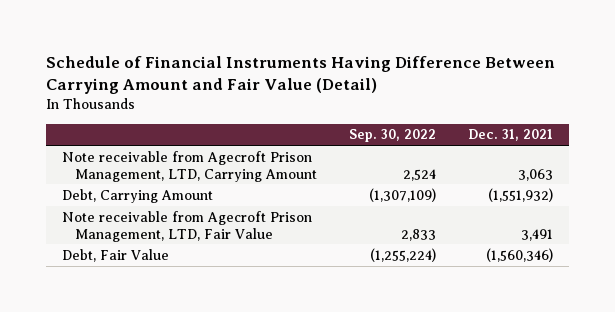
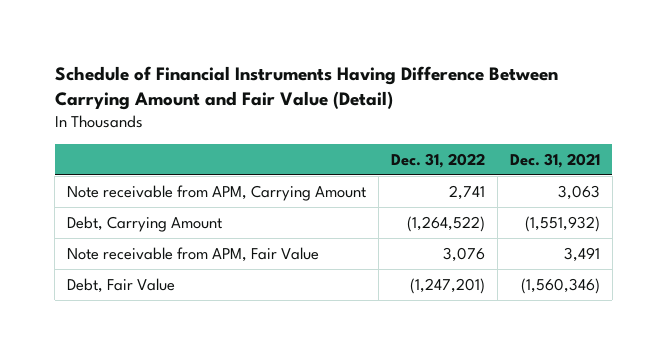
[348,129,436,143] Sep. 30, 2022 -> none
none -> [390,152,485,168] Dec. 31, 2022
[62,150,317,182] Note receivable from Agecroft Prison Management, LTD, Carrying Amount -> [66,184,366,201] Note receivable from APM, Carrying Amount
[62,210,313,242] Note receivable from Agecroft Prison Management, LTD, Fair Value -> [66,246,319,262] Note receivable from APM, Fair Value

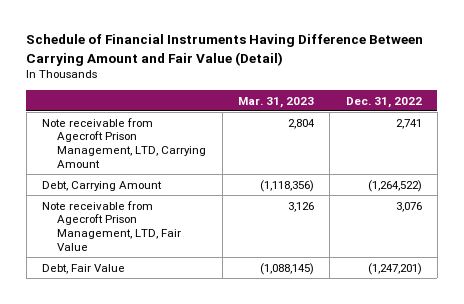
[509,152,600,168] Dec. 31, 2021 -> none
none -> [237,96,314,108] Mar. 31, 2023
[66,184,366,201] Note receivable from APM, Carrying Amount -> [42,117,207,168] Note receivable from Agecroft Prison Management, LTD, Carrying Amount
[66,246,319,262] Note receivable from APM, Fair Value -> [42,200,182,251] Note receivable from Agecroft Prison Management, LTD, Fair Value

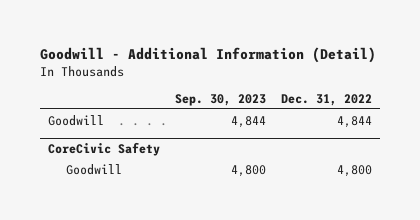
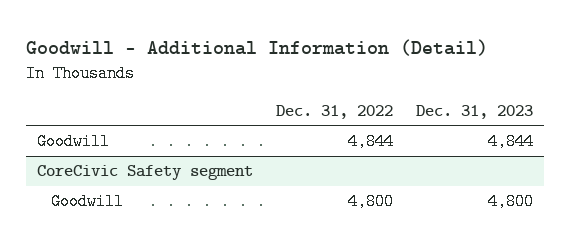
[174,93,266,106] Sep. 30, 2023 -> none
none -> [415,105,533,120] Dec. 31, 2023
[47,142,160,157] CoreCivic Safety -> [37,165,254,181] CoreCivic Safety segment

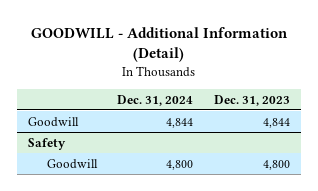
[25,38,488,56] Goodwill - Additional Information (Detail) -> [31,26,289,63] GOODWILL - Additional Information (Detail)
[275,105,393,120] Dec. 31, 2022 -> none
none -> [117,94,194,106] Dec. 31, 2024
[37,165,254,181] CoreCivic Safety segment -> [27,137,66,150] Safety

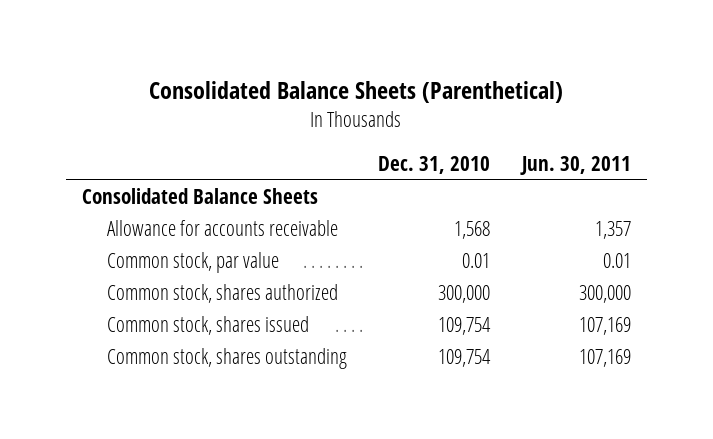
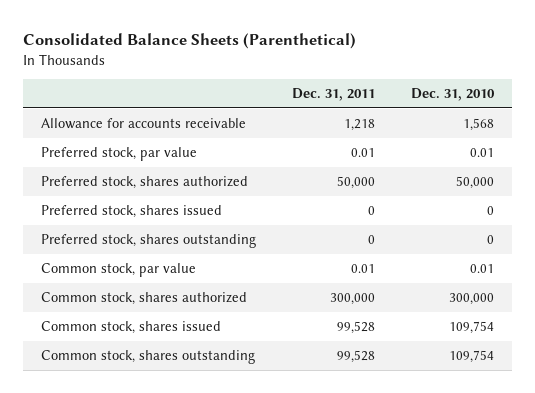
[519,156,631,176] Jun. 30, 2011 -> none
none -> [291,88,375,102] Dec. 31, 2011
[82,188,319,205] Consolidated Balance Sheets -> none
none -> [40,147,197,162] Preferred stock, par value
none -> [40,176,248,190] Preferred stock, shares authorized
none -> [40,205,222,219] Preferred stock, shares issued
none -> [40,234,256,249] Preferred stock, shares outstanding

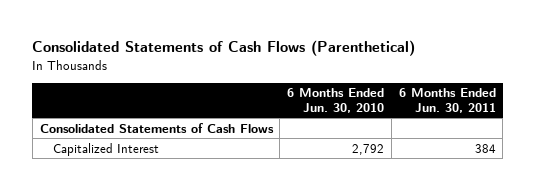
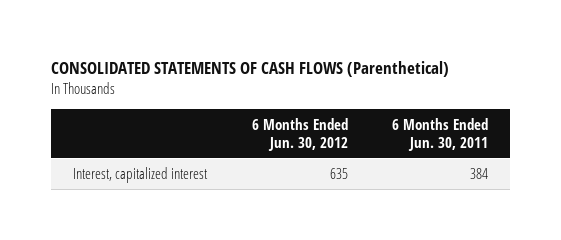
[32,40,416,57] Consolidated Statements of Cash Flows (Parenthetical) -> [51,61,450,78] CONSOLIDATED STATEMENTS OF CASH FLOWS (Parenthetical)
[287,88,385,113] 6 Months Ended Jun. 30, 2010 -> none
none -> [251,117,348,152] 6 Months Ended Jun. 30, 2012
[39,122,274,133] Consolidated Statements of Cash Flows -> none
[52,142,159,156] Capitalized Interest -> [73,167,209,184] Interest, capitalized interest

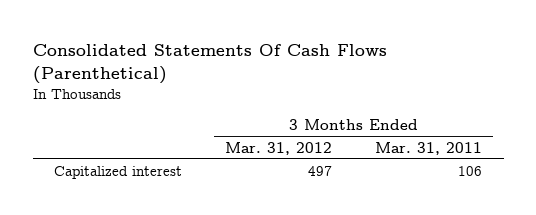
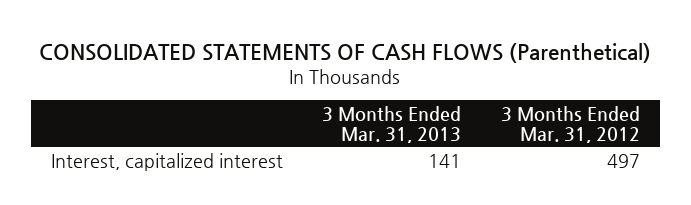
[32,43,387,85] Consolidated Statements Of Cash Flows (Parenthetical) -> [39,42,652,63] CONSOLIDATED STATEMENTS OF CASH FLOWS (Parenthetical)
[375,141,483,155] Mar. 31, 2011 -> none
none -> [322,105,462,144] 3 Months Ended Mar. 31, 2013
[54,166,183,180] Capitalized interest -> [50,153,283,172] Interest, capitalized interest

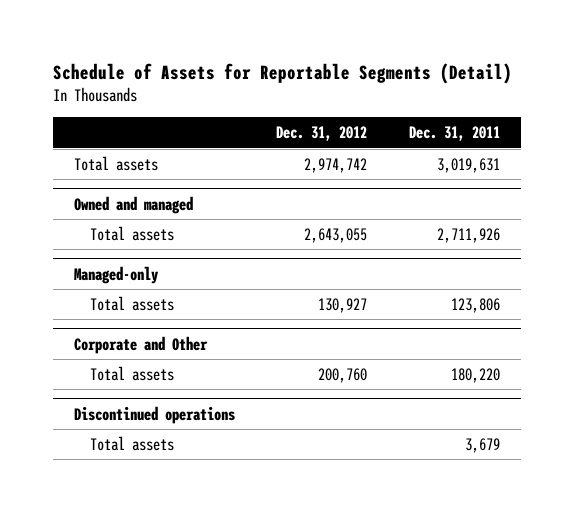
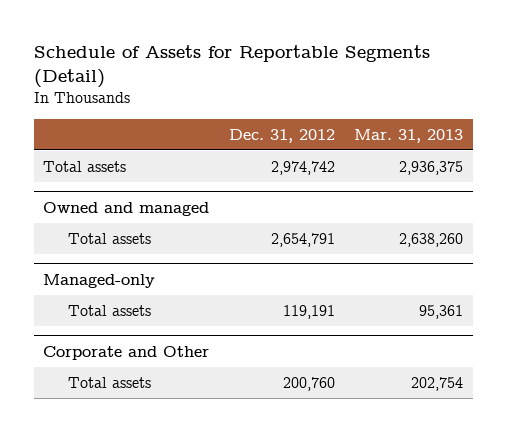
[409,126,501,142] Dec. 31, 2011 -> none
none -> [353,128,463,143] Mar. 31, 2013
[304,227,368,243] 2,643,055 -> [270,232,335,247] 2,654,791
[318,297,368,313] 130,927 -> [282,304,335,319] 119,191
[73,405,235,424] Discontinued operations -> none
[89,435,174,451] Total assets -> none

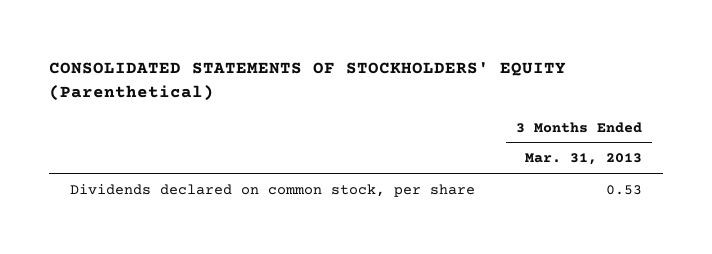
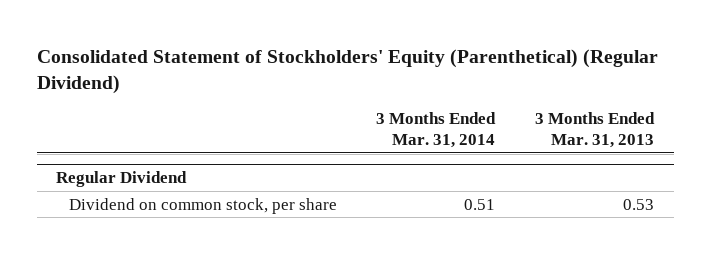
[49,61,567,101] CONSOLIDATED STATEMENTS OF STOCKHOLDERS' EQUITY (Parenthetical) -> [36,48,658,94] Consolidated Statement of Stockholders' Equity (Parenthetical) (Regular Dividend)
none -> [376,111,497,149] 3 Months Ended Mar. 31, 2014
none -> [56,171,188,188] Regular Dividend
[69,183,475,197] Dividends declared on common stock, per share -> [68,197,337,214] Dividend on common stock, per share

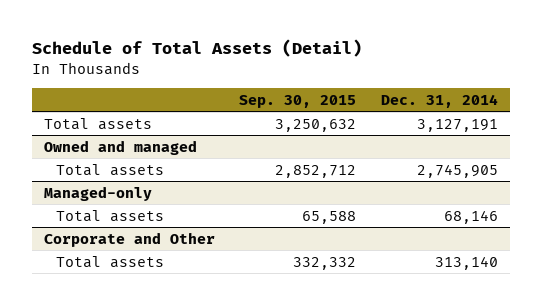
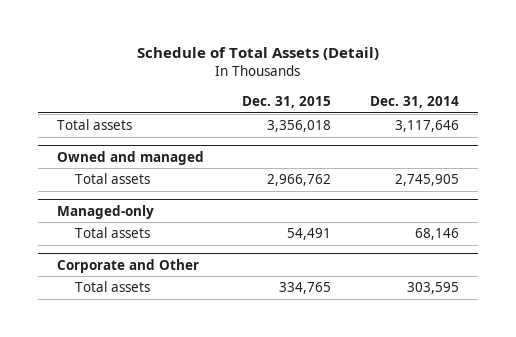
[239,94,357,108] Sep. 30, 2015 -> none
none -> [242,95,332,108] Dec. 31, 2015
[416,118,498,132] 3,127,191 -> [394,120,459,133] 3,117,646
[434,255,498,270] 313,140 -> [406,282,459,295] 303,595

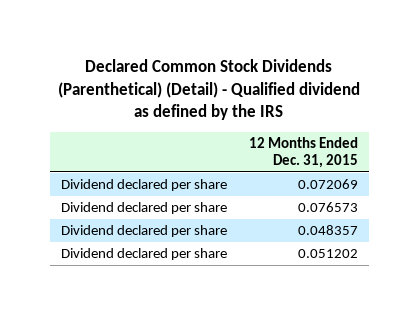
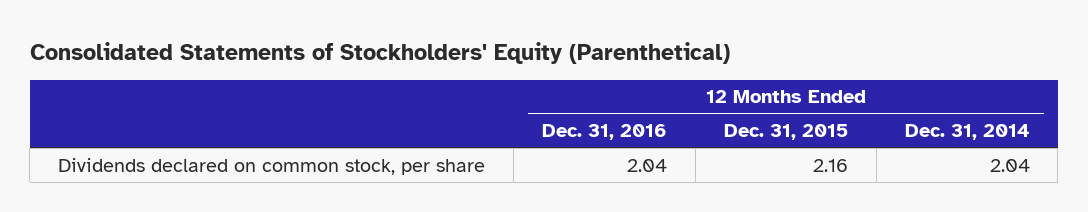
[58,59,361,121] Declared Common Stock Dividends (Parenthetical) (Detail) - Qualified dividend as defined by the IRS -> [29,42,730,65] Consolidated Statements of Stockholders' Equity (Parenthetical)
none -> [542,124,668,141] Dec. 31, 2016
none -> [904,124,1030,141] Dec. 31, 2014
[60,202,227,215] Dividend declared per share -> none
[60,225,227,238] Dividend declared per share -> none
[60,248,227,261] Dividend declared per share -> none
[60,179,227,192] Dividend declared per share -> [58,157,486,175] Dividends declared on common stock, per share
[297,179,358,190] 0.072069 -> [812,158,848,172] 2.16

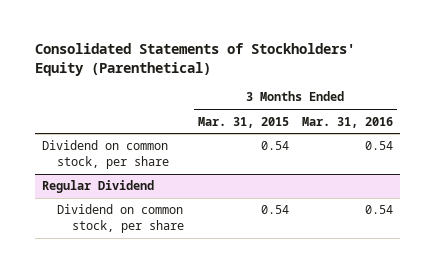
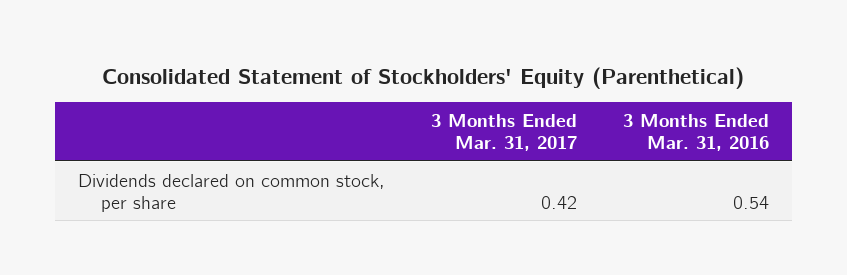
[35,42,356,76] Consolidated Statements of Stockholders' Equity (Parenthetical) -> [102,66,745,89] Consolidated Statement of Stockholders' Equity (Parenthetical)
[197,116,289,128] Mar. 31, 2015 -> none
none -> [430,114,577,152] 3 Months Ended Mar. 31, 2017
[41,180,154,194] Regular Dividend -> none
[57,204,185,233] Dividend on common stock, per share -> none
[41,140,170,169] Dividend on common stock, per share -> [78,173,386,212] Dividends declared on common stock, per share

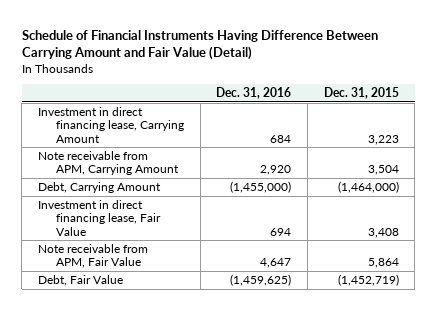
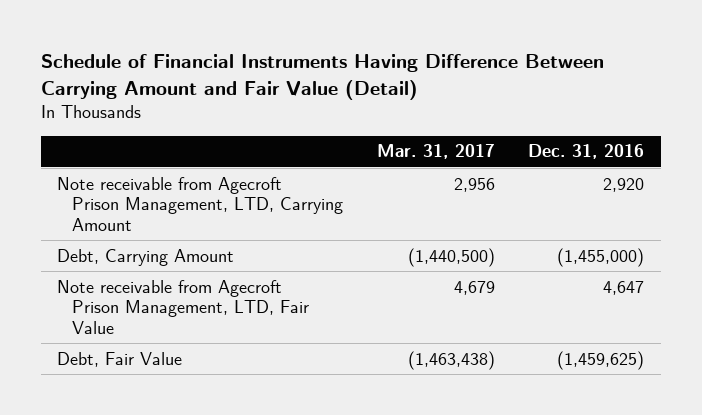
[323,87,399,100] Dec. 31, 2015 -> none
none -> [376,144,495,160] Mar. 31, 2017
[37,106,185,143] Investment in direct financing lease, Carrying Amount -> none
[37,150,180,176] Note receivable from APM, Carrying Amount -> [57,176,344,231] Note receivable from Agecroft Prison Management, LTD, Carrying Amount
[37,199,162,236] Investment in direct financing lease, Fair Value -> none
[37,243,148,269] Note receivable from APM, Fair Value -> [57,279,310,334] Note receivable from Agecroft Prison Management, LTD, Fair Value

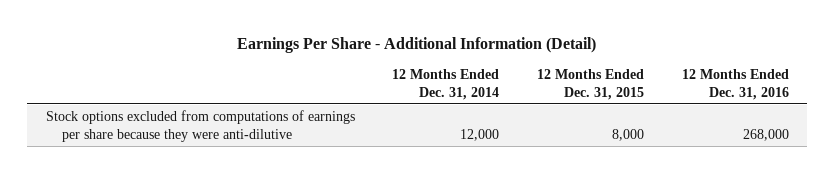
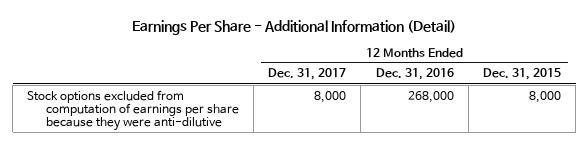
[392,68,500,100] 12 Months Ended Dec. 31, 2014 -> none
none -> [268,68,347,81] Dec. 31, 2017
[45,109,355,143] Stock options excluded from computations of earnings per share because they were anti-dilutive -> [27,89,239,132] Stock options excluded from computation of earnings per share because they were anti-dilutive

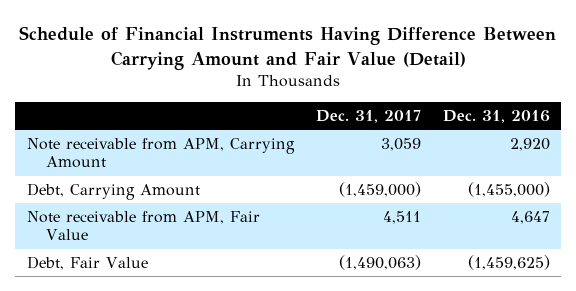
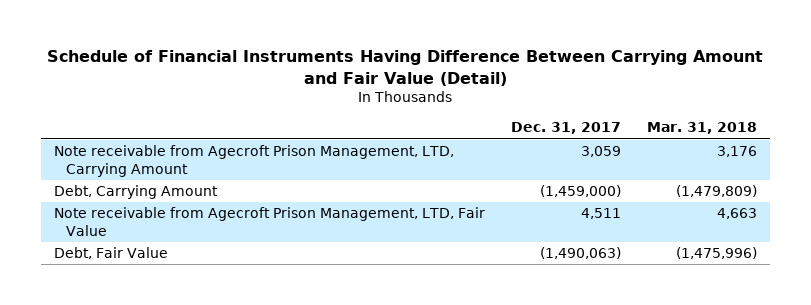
[442,110,550,124] Dec. 31, 2016 -> none
none -> [647,122,758,135] Mar. 31, 2018
[26,138,295,169] Note receivable from APM, Carrying Amount -> [53,145,454,177] Note receivable from Agecroft Prison Management, LTD, Carrying Amount
[26,211,260,241] Note receivable from APM, Fair Value -> [53,207,485,236] Note receivable from Agecroft Prison Management, LTD, Fair Value

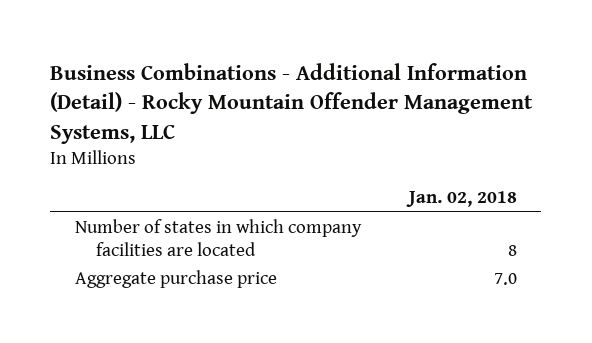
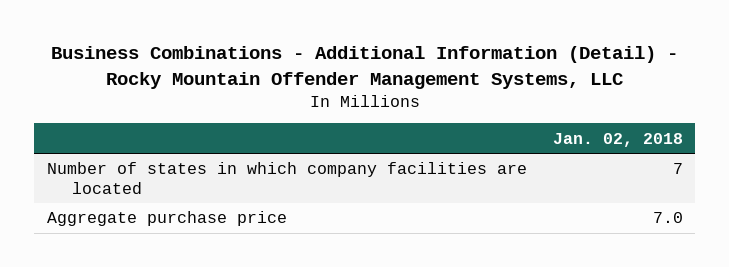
[508,244,518,256] 8 -> [672,163,683,175] 7

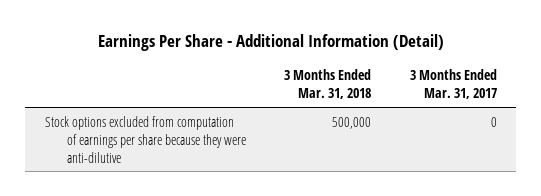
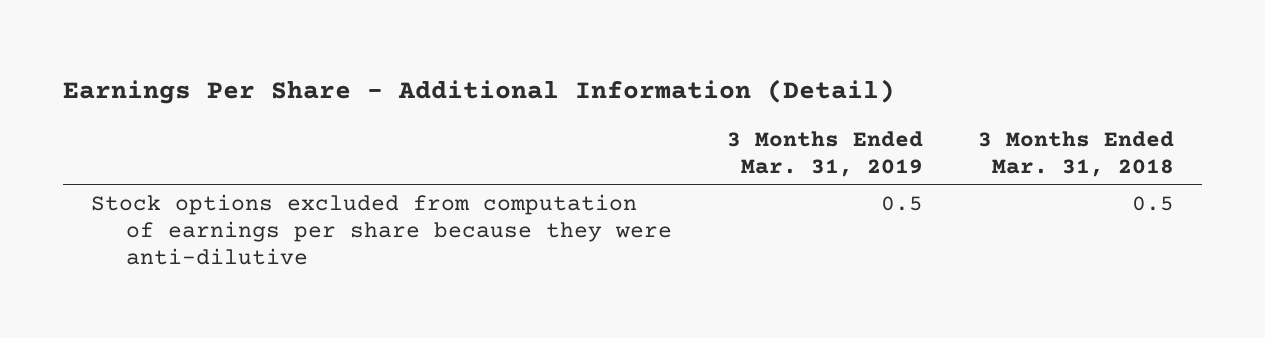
[409,69,497,100] 3 Months Ended Mar. 31, 2017 -> none
none -> [726,130,923,177] 3 Months Ended Mar. 31, 2019
[332,116,372,129] 500,000 -> [1132,195,1175,211] 0.5

